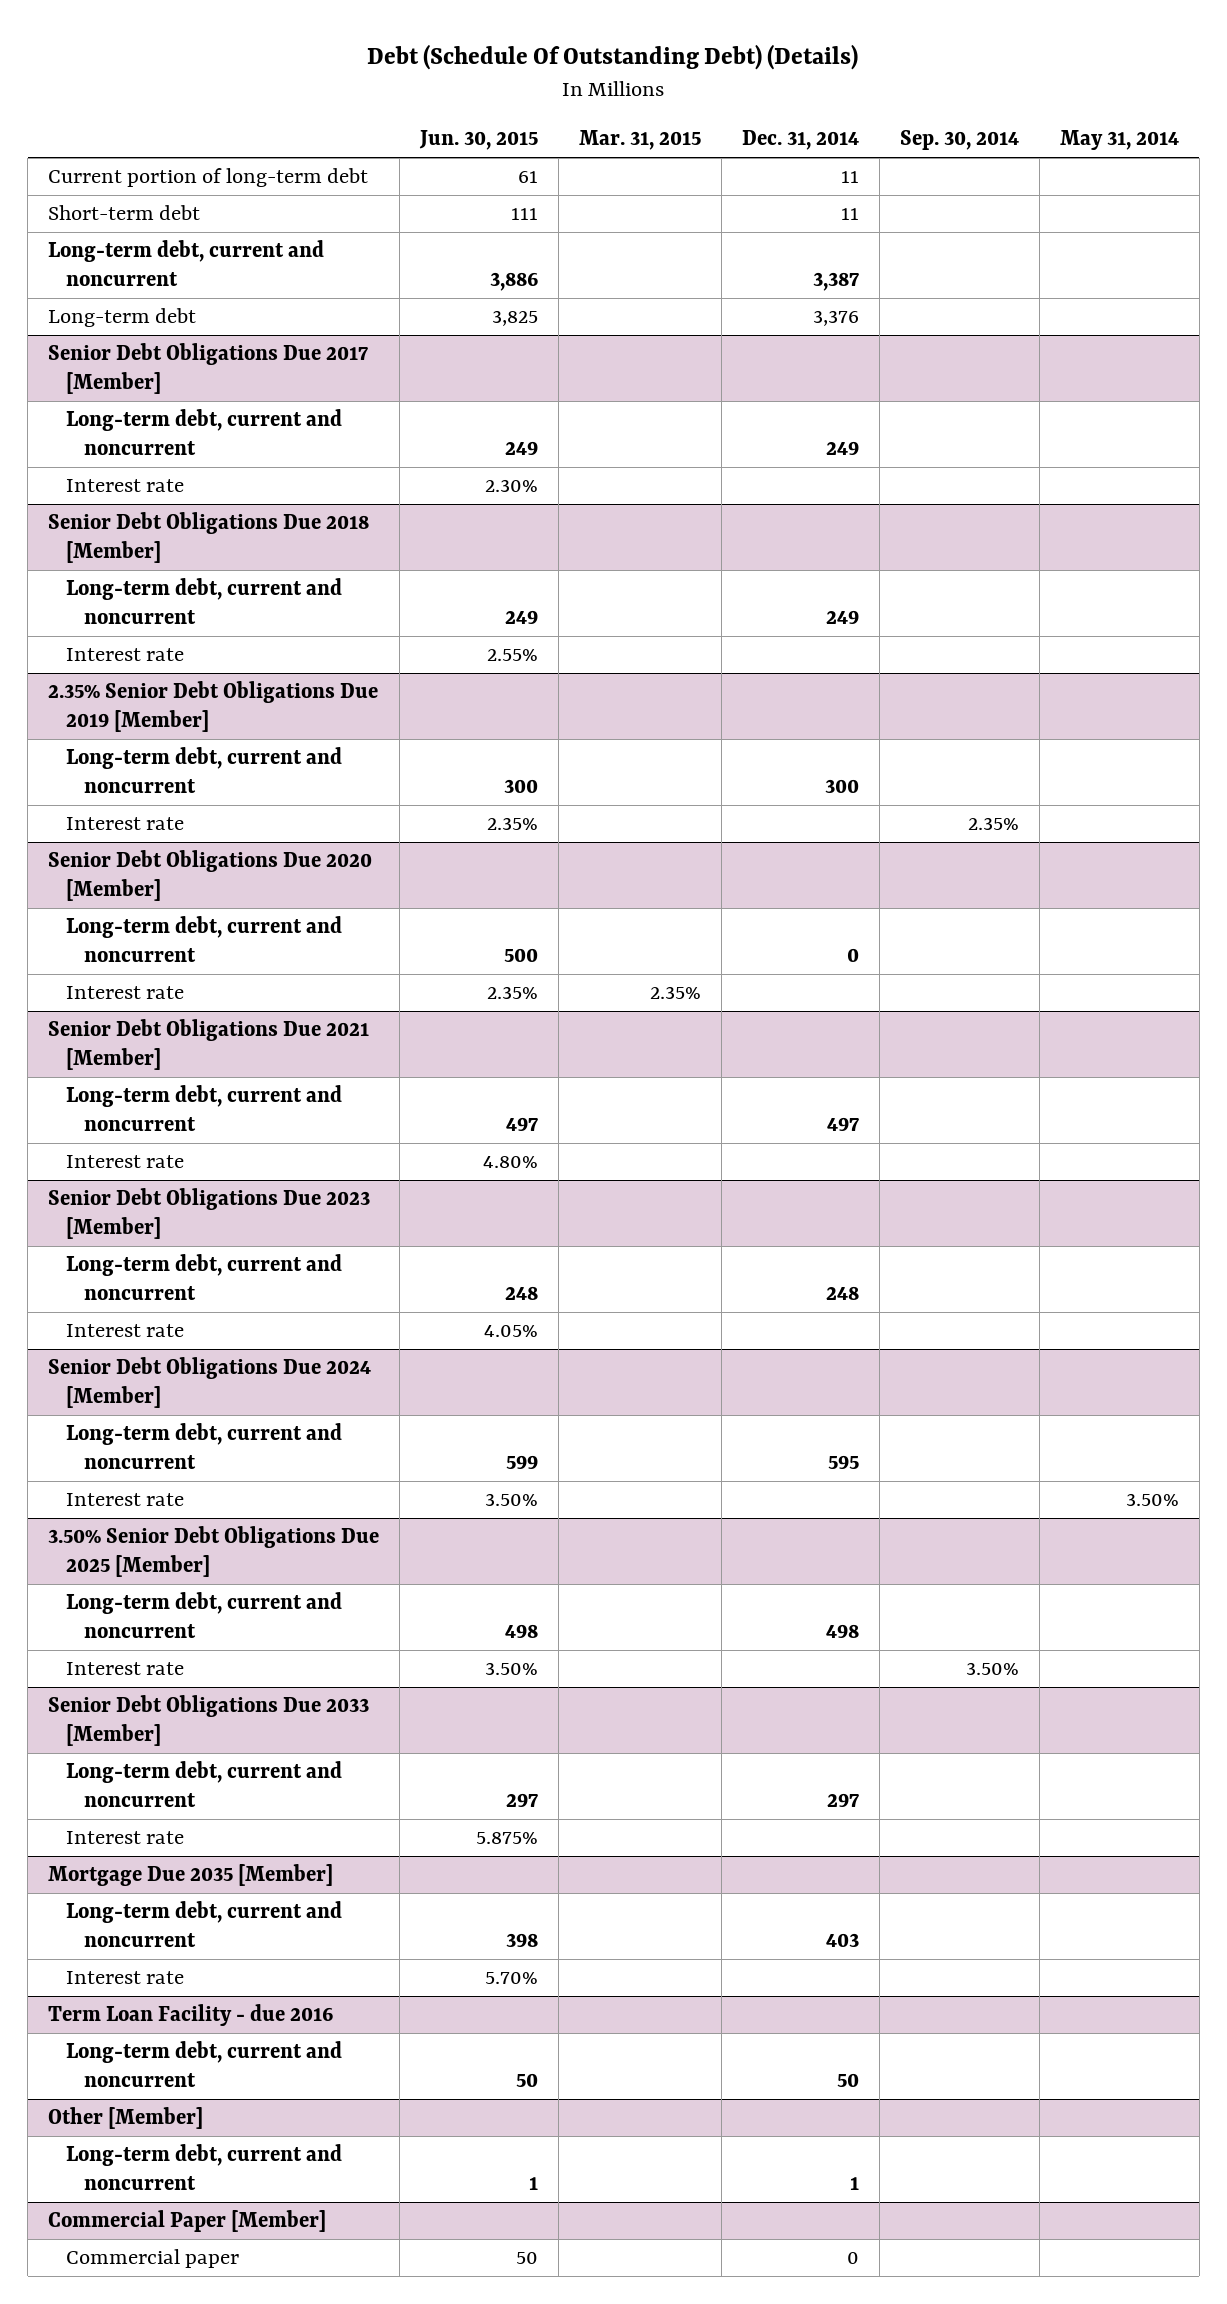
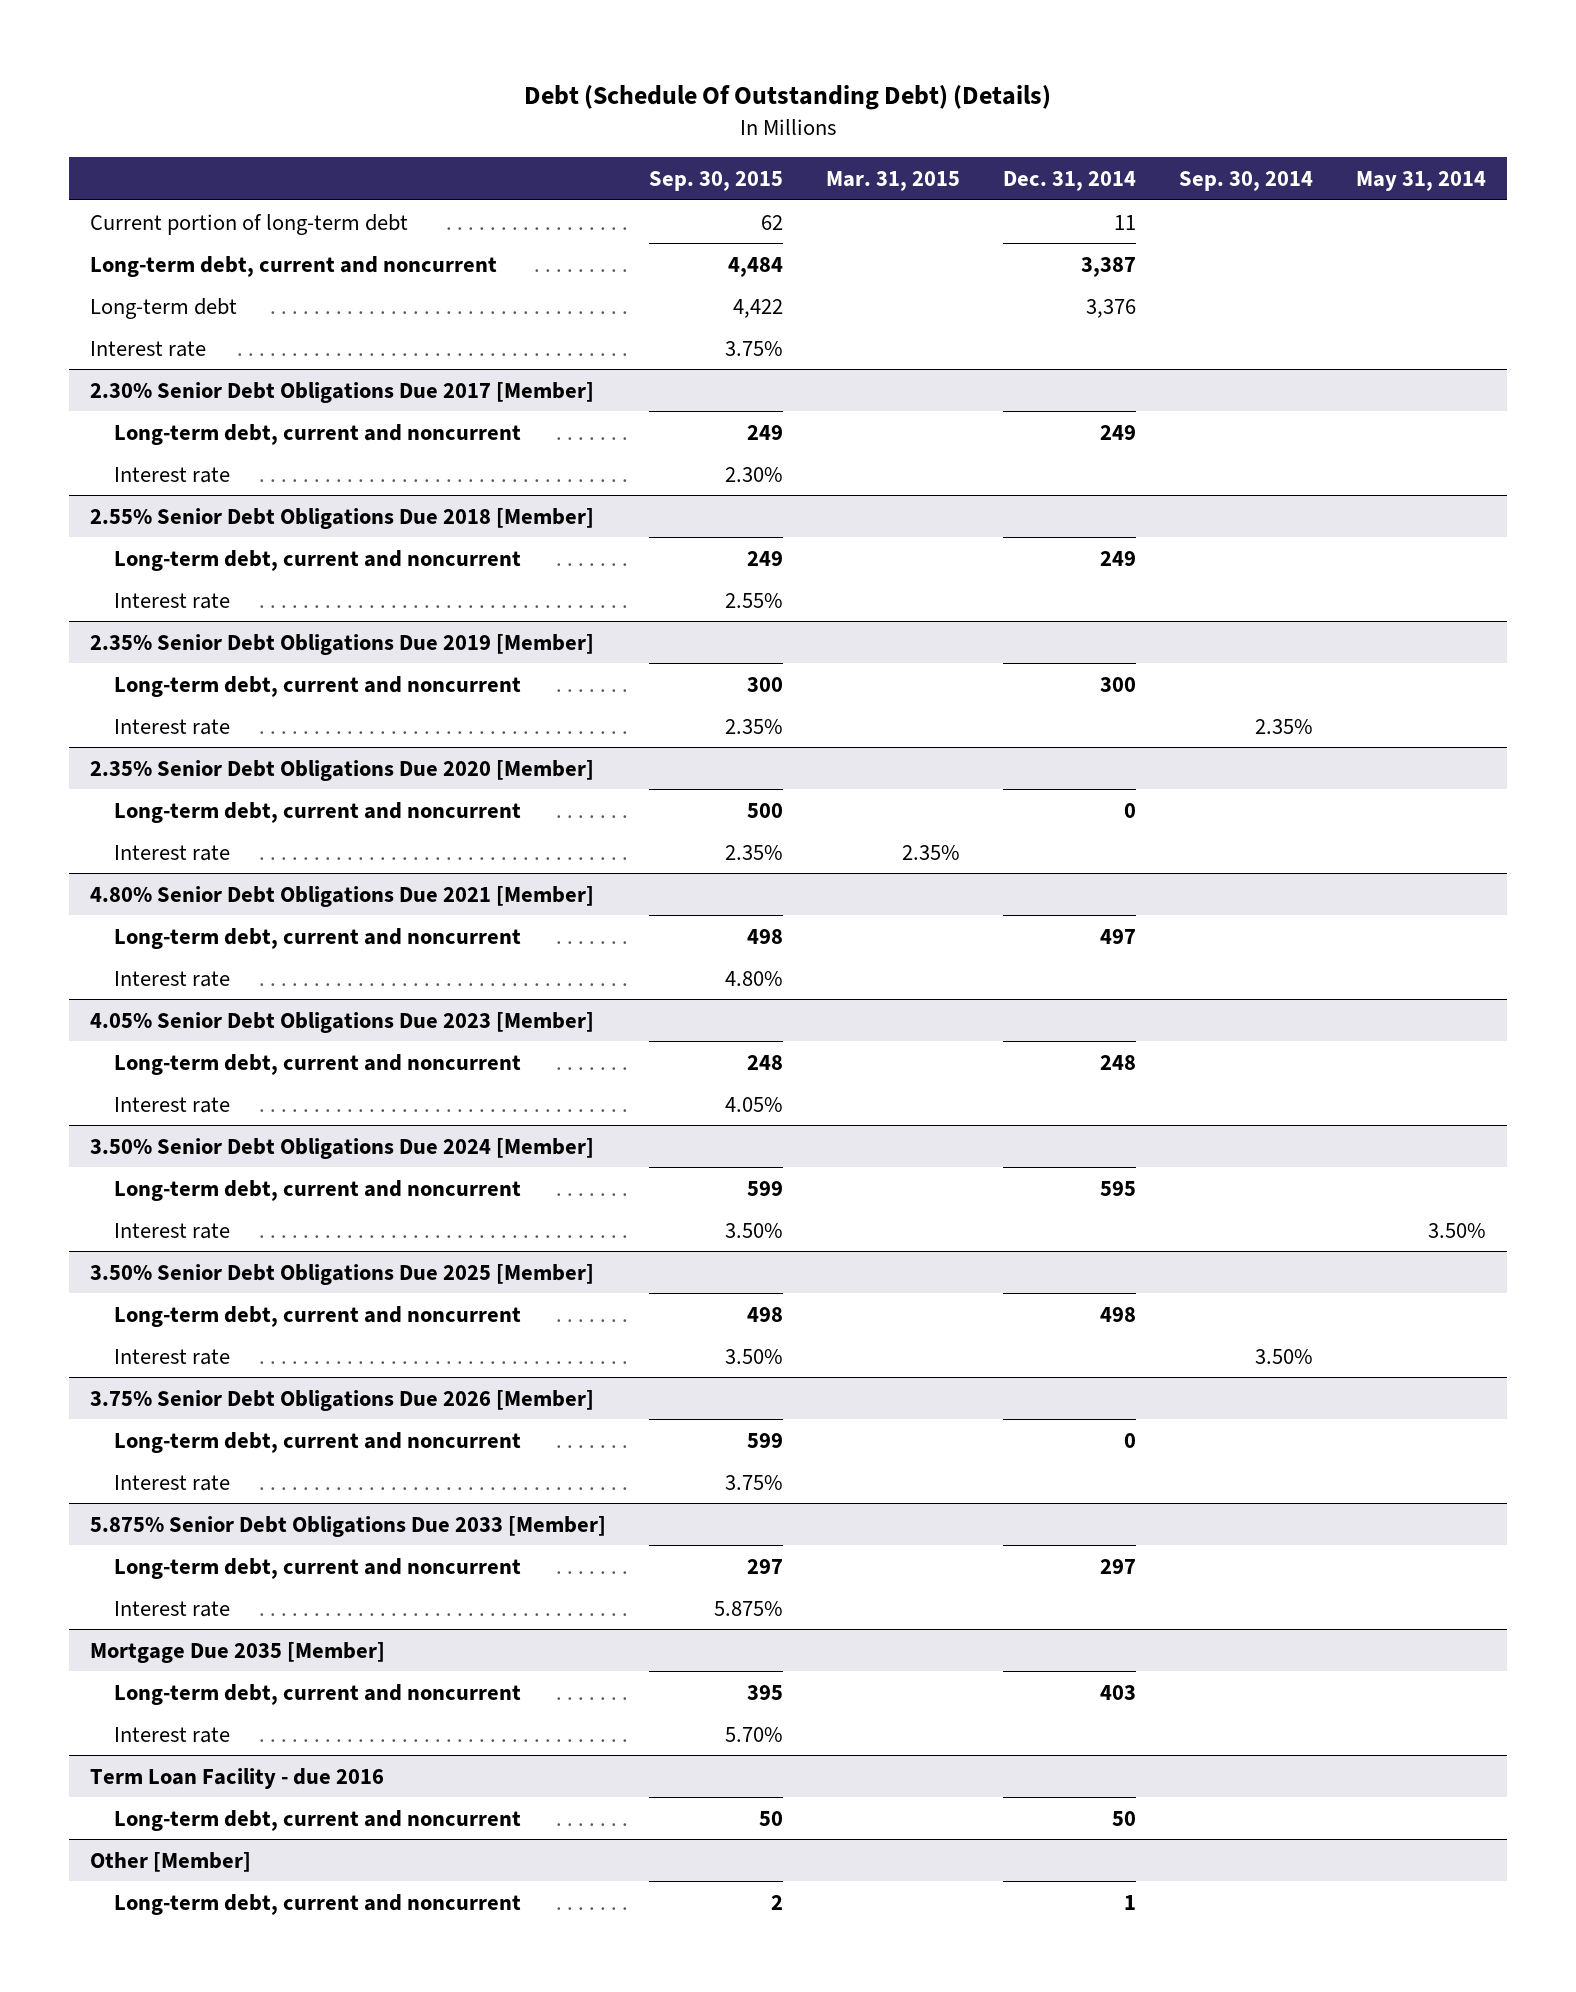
[418,130,538,151] Jun. 30, 2015 -> none
none -> [649,170,784,191] Sep. 30, 2015
[48,205,201,221] Short-term debt -> none
none -> [90,340,207,357] Interest rate
[48,343,369,395] Senior Debt Obligations Due 2017 [Member] -> [90,381,595,403] 2.30% Senior Debt Obligations Due 2017 [Member]
[48,512,370,564] Senior Debt Obligations Due 2018 [Member] -> [90,507,595,529] 2.55% Senior Debt Obligations Due 2018 [Member]
[48,850,373,902] Senior Debt Obligations Due 2020 [Member] -> [90,759,595,781] 2.35% Senior Debt Obligations Due 2020 [Member]
[48,1019,370,1071] Senior Debt Obligations Due 2021 [Member] -> [90,885,595,907] 4.80% Senior Debt Obligations Due 2021 [Member]
[48,1188,371,1240] Senior Debt Obligations Due 2023 [Member] -> [90,1011,595,1033] 4.05% Senior Debt Obligations Due 2023 [Member]
[48,1357,372,1409] Senior Debt Obligations Due 2024 [Member] -> [90,1137,595,1159] 3.50% Senior Debt Obligations Due 2024 [Member]
none -> [90,1389,595,1411] 3.75% Senior Debt Obligations Due 2026 [Member]
none -> [113,1431,521,1453] Long-term debt, current and noncurrent
none -> [113,1474,230,1491] Interest rate
[48,1695,370,1747] Senior Debt Obligations Due 2033 [Member] -> [90,1515,607,1537] 5.875% Senior Debt Obligations Due 2033 [Member]
[48,2210,327,2233] Commercial Paper [Member] -> none
[66,2249,240,2269] Commercial paper -> none

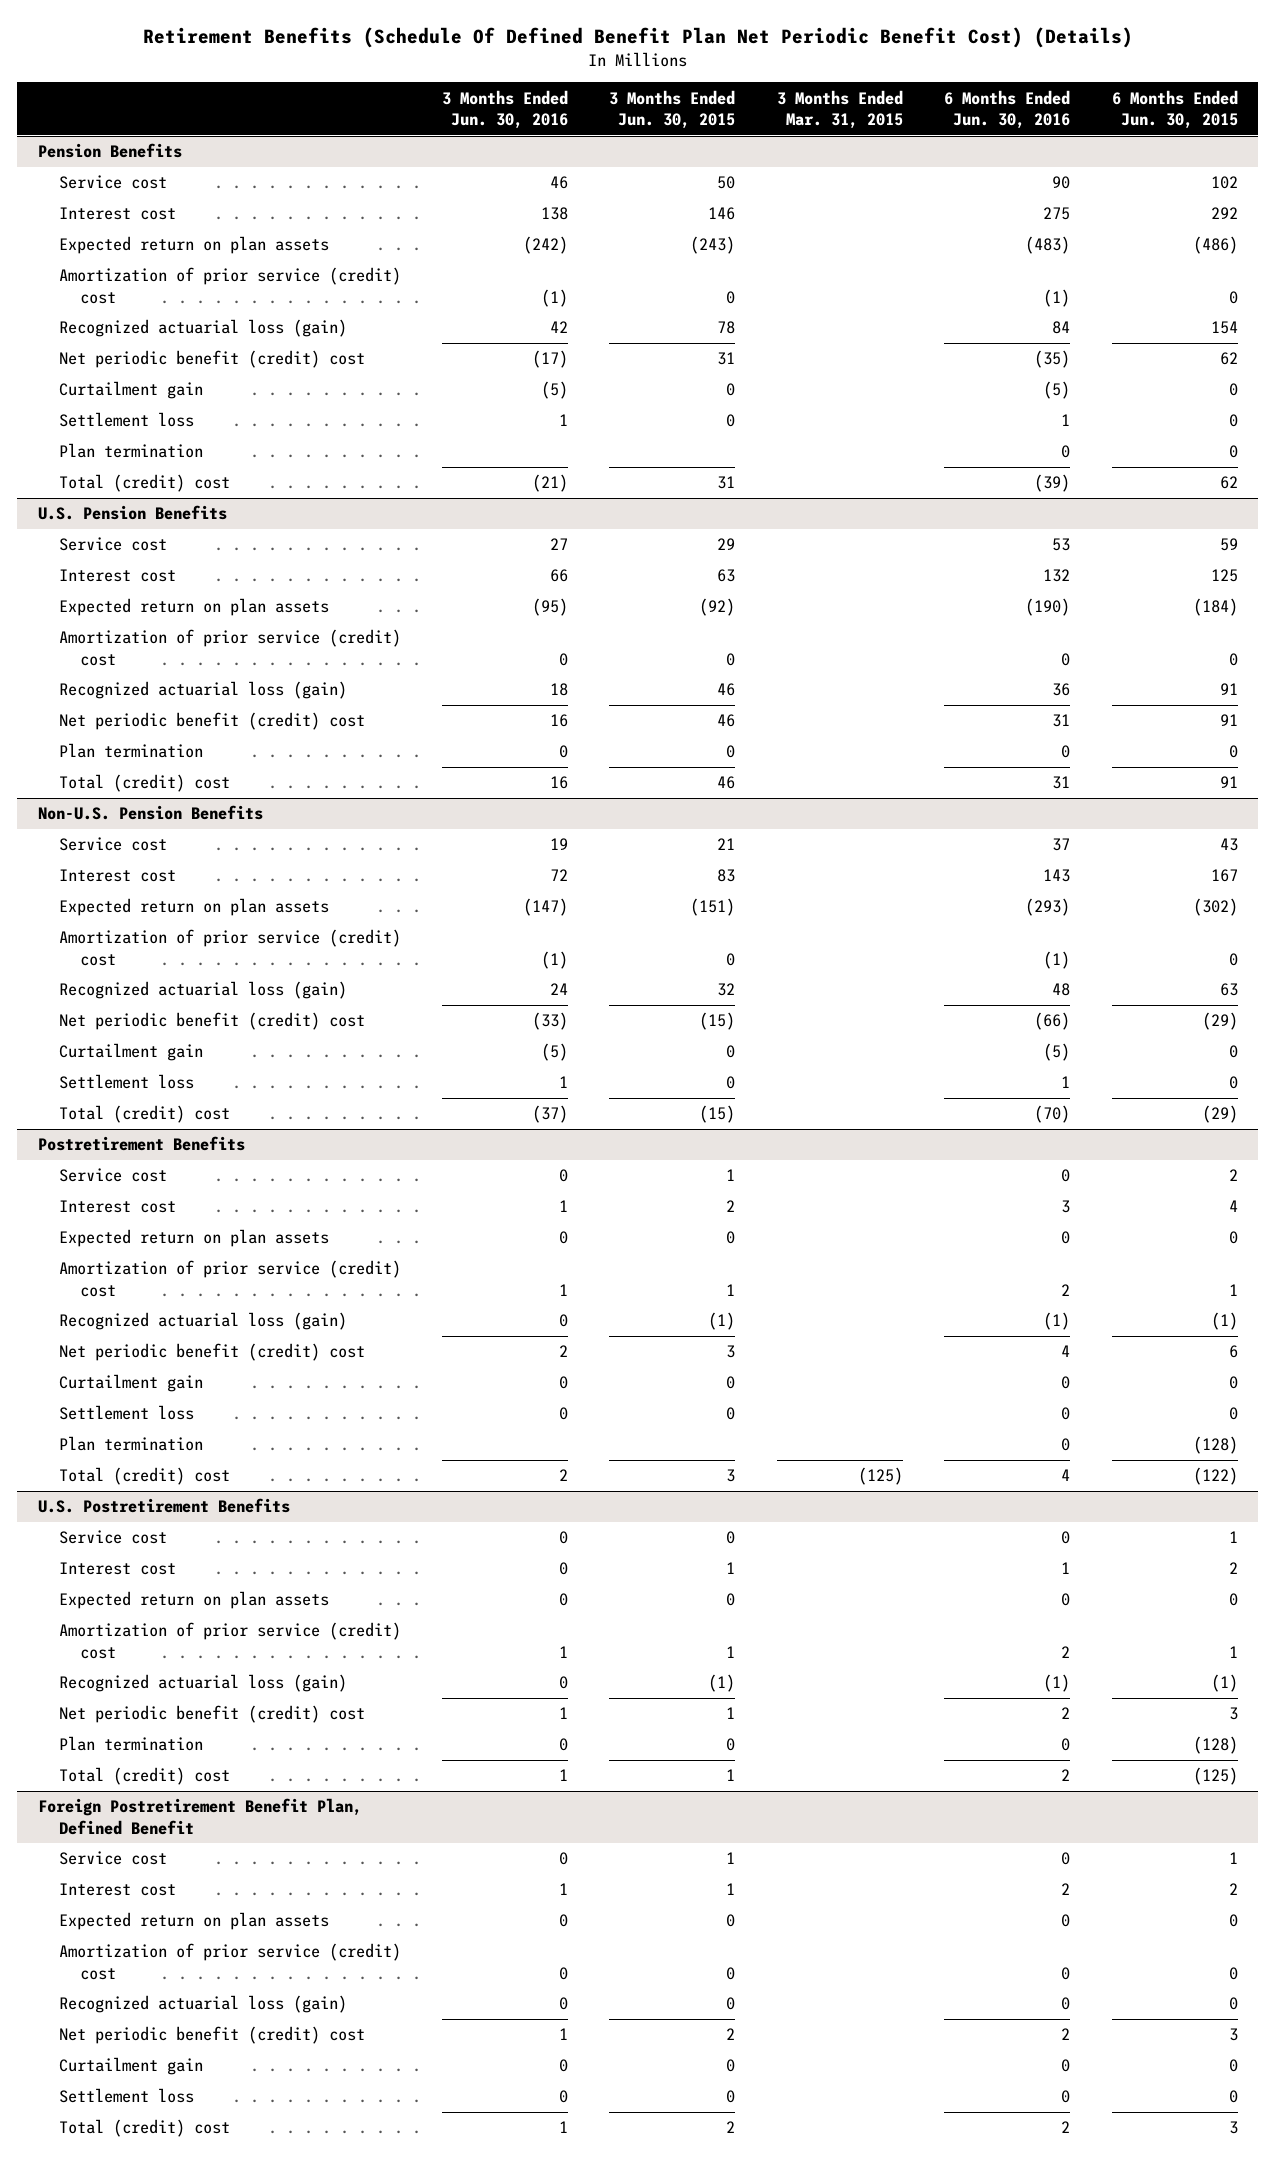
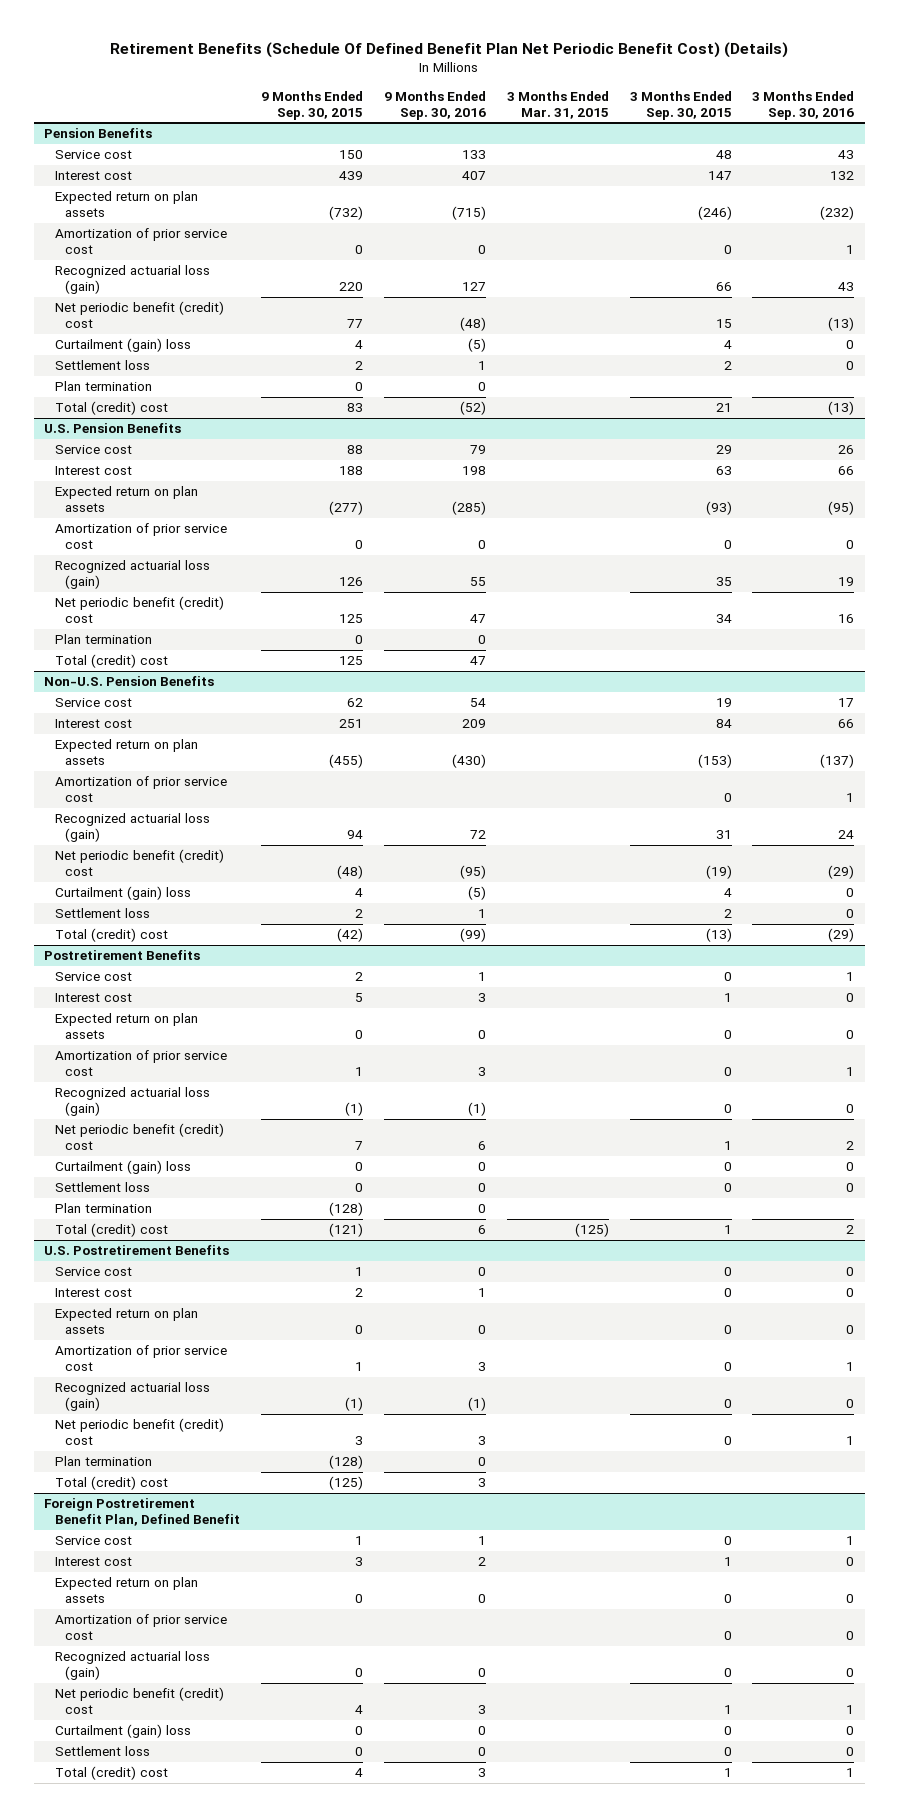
[442,89,569,129] 3 Months Ended Jun. 30, 2016 -> none
[609,89,736,129] 3 Months Ended Jun. 30, 2015 -> none
[944,89,1071,129] 6 Months Ended Jun. 30, 2016 -> none
[1111,89,1238,129] 6 Months Ended Jun. 30, 2015 -> none
none -> [260,90,363,120] 9 Months Ended Sep. 30, 2015
none -> [383,90,486,120] 9 Months Ended Sep. 30, 2016
none -> [629,90,732,120] 3 Months Ended Sep. 30, 2015
none -> [752,90,855,120] 3 Months Ended Sep. 30, 2016
[58,267,401,304] Amortization of prior service (credit) cost -> [54,228,227,254] Amortization of prior service cost
[58,381,203,400] Curtailment gain -> [54,338,191,353] Curtailment (gain) loss
[58,629,401,666] Amortization of prior service (credit) cost -> [54,523,227,549] Amortization of prior service cost
[58,929,401,966] Amortization of prior service (credit) cost -> [54,776,227,802] Amortization of prior service cost
[58,1043,203,1062] Curtailment gain -> [54,886,191,901] Curtailment (gain) loss
[58,1260,401,1297] Amortization of prior service (credit) cost -> [54,1050,227,1076] Amortization of prior service cost
[58,1374,203,1393] Curtailment gain -> [54,1160,191,1175] Curtailment (gain) loss
[58,1622,401,1659] Amortization of prior service (credit) cost -> [54,1345,227,1371] Amortization of prior service cost
[58,1943,401,1980] Amortization of prior service (credit) cost -> [54,1614,227,1640] Amortization of prior service cost
[58,2057,203,2076] Curtailment gain -> [54,1724,191,1739] Curtailment (gain) loss

